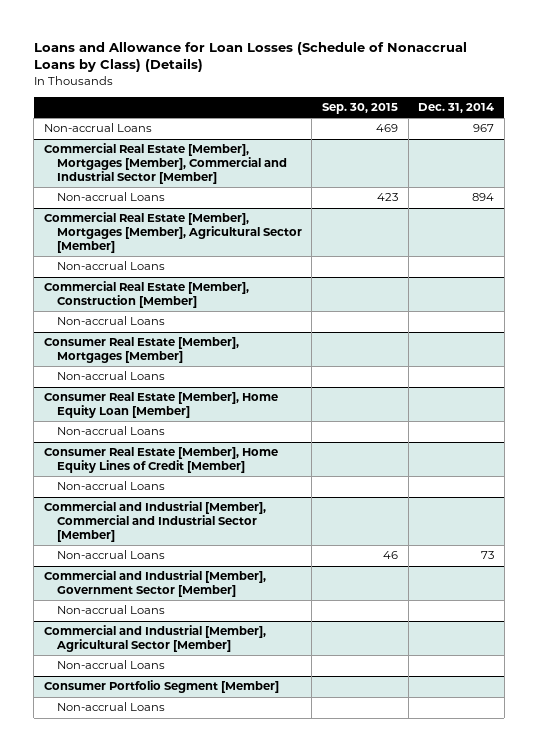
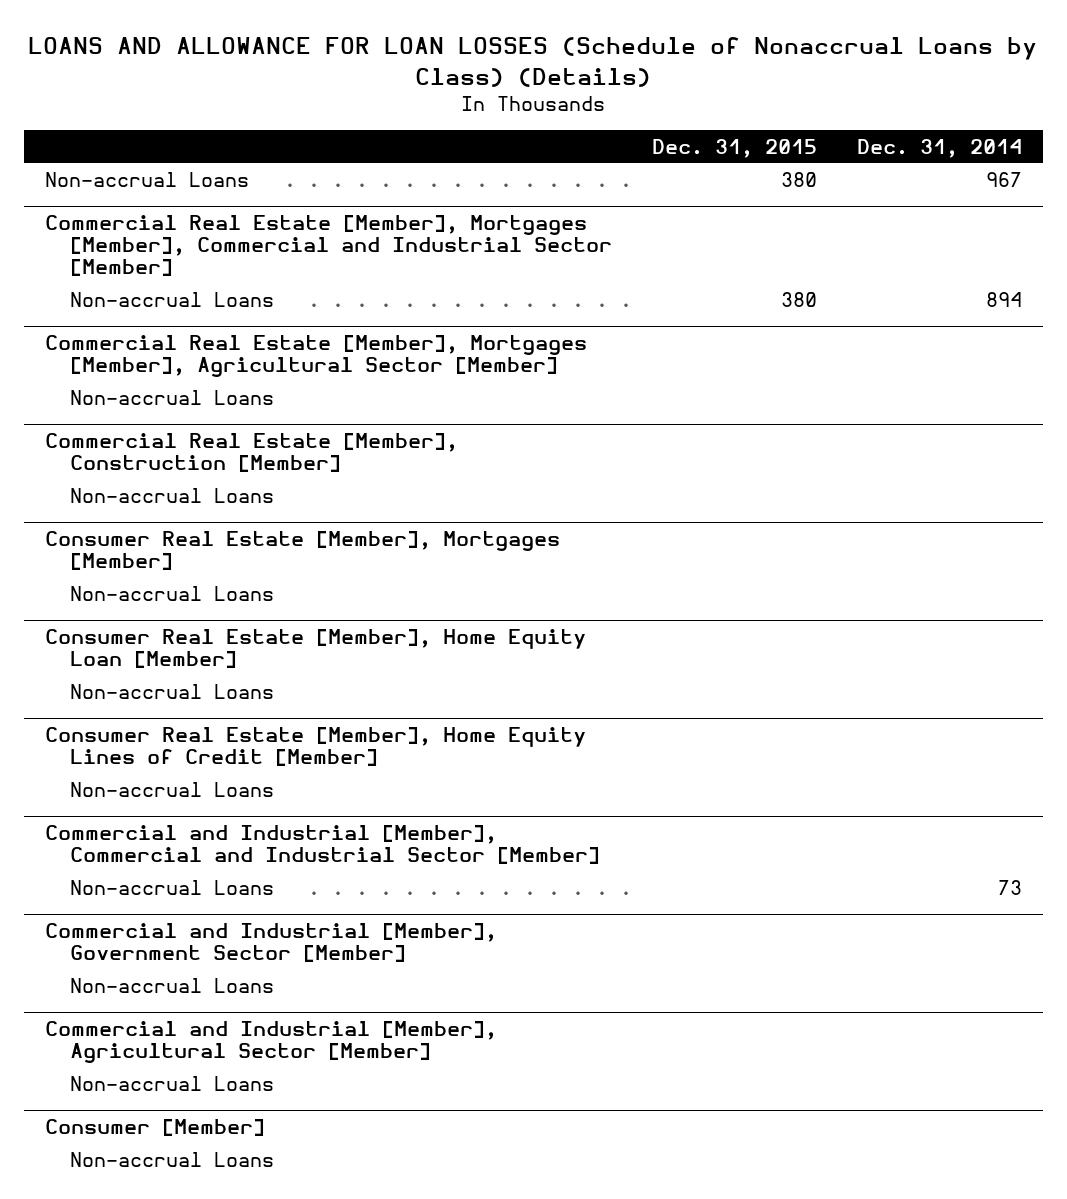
[33,41,467,73] Loans and Allowance for Loan Losses (Schedule of Nonaccrual Loans by Class) (Details) -> [28,37,1038,87] LOANS AND ALLOWANCE FOR LOAN LOSSES (Schedule of Nonaccrual Loans by Class) (Details)
[321,102,398,114] Sep. 30, 2015 -> none
none -> [652,138,818,158] Dec. 31, 2015
[43,680,279,694] Consumer Portfolio Segment [Member] -> [44,1118,265,1136] Consumer [Member]

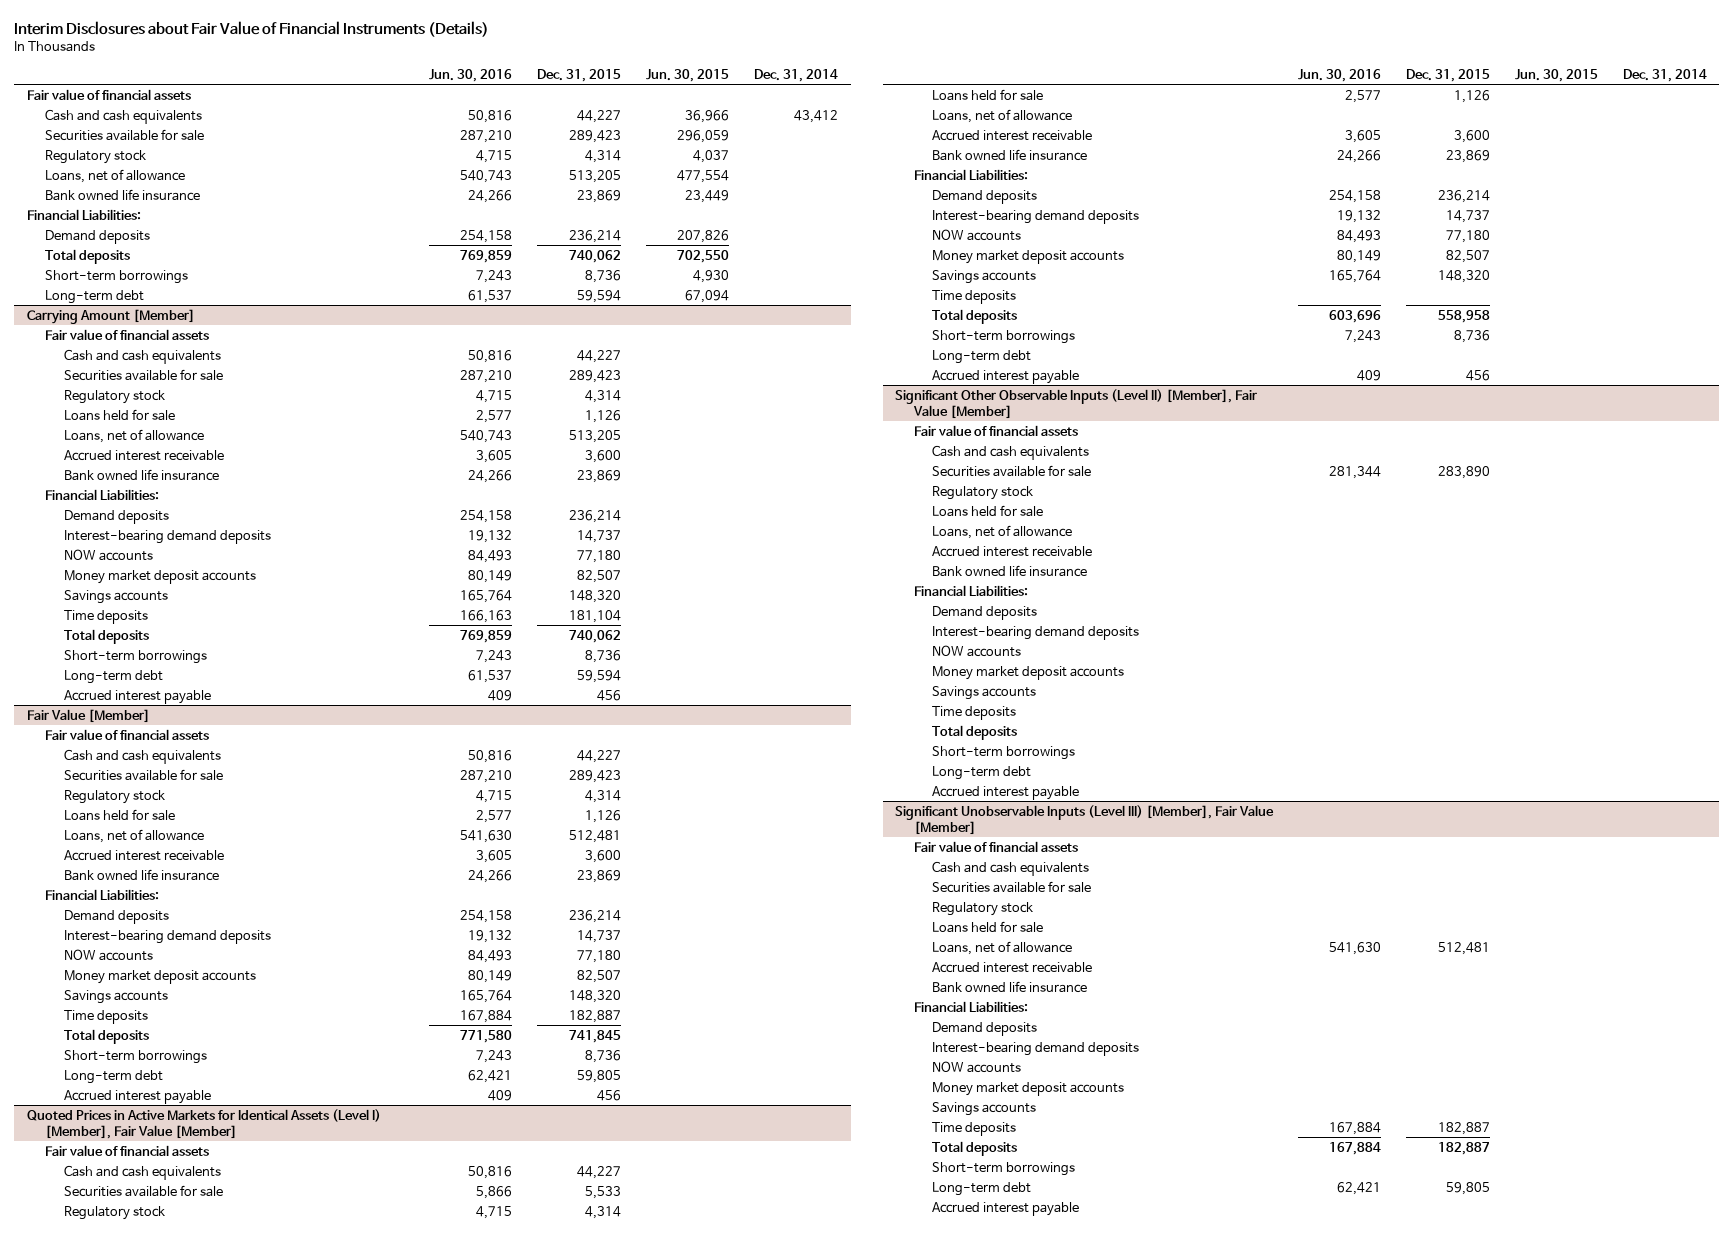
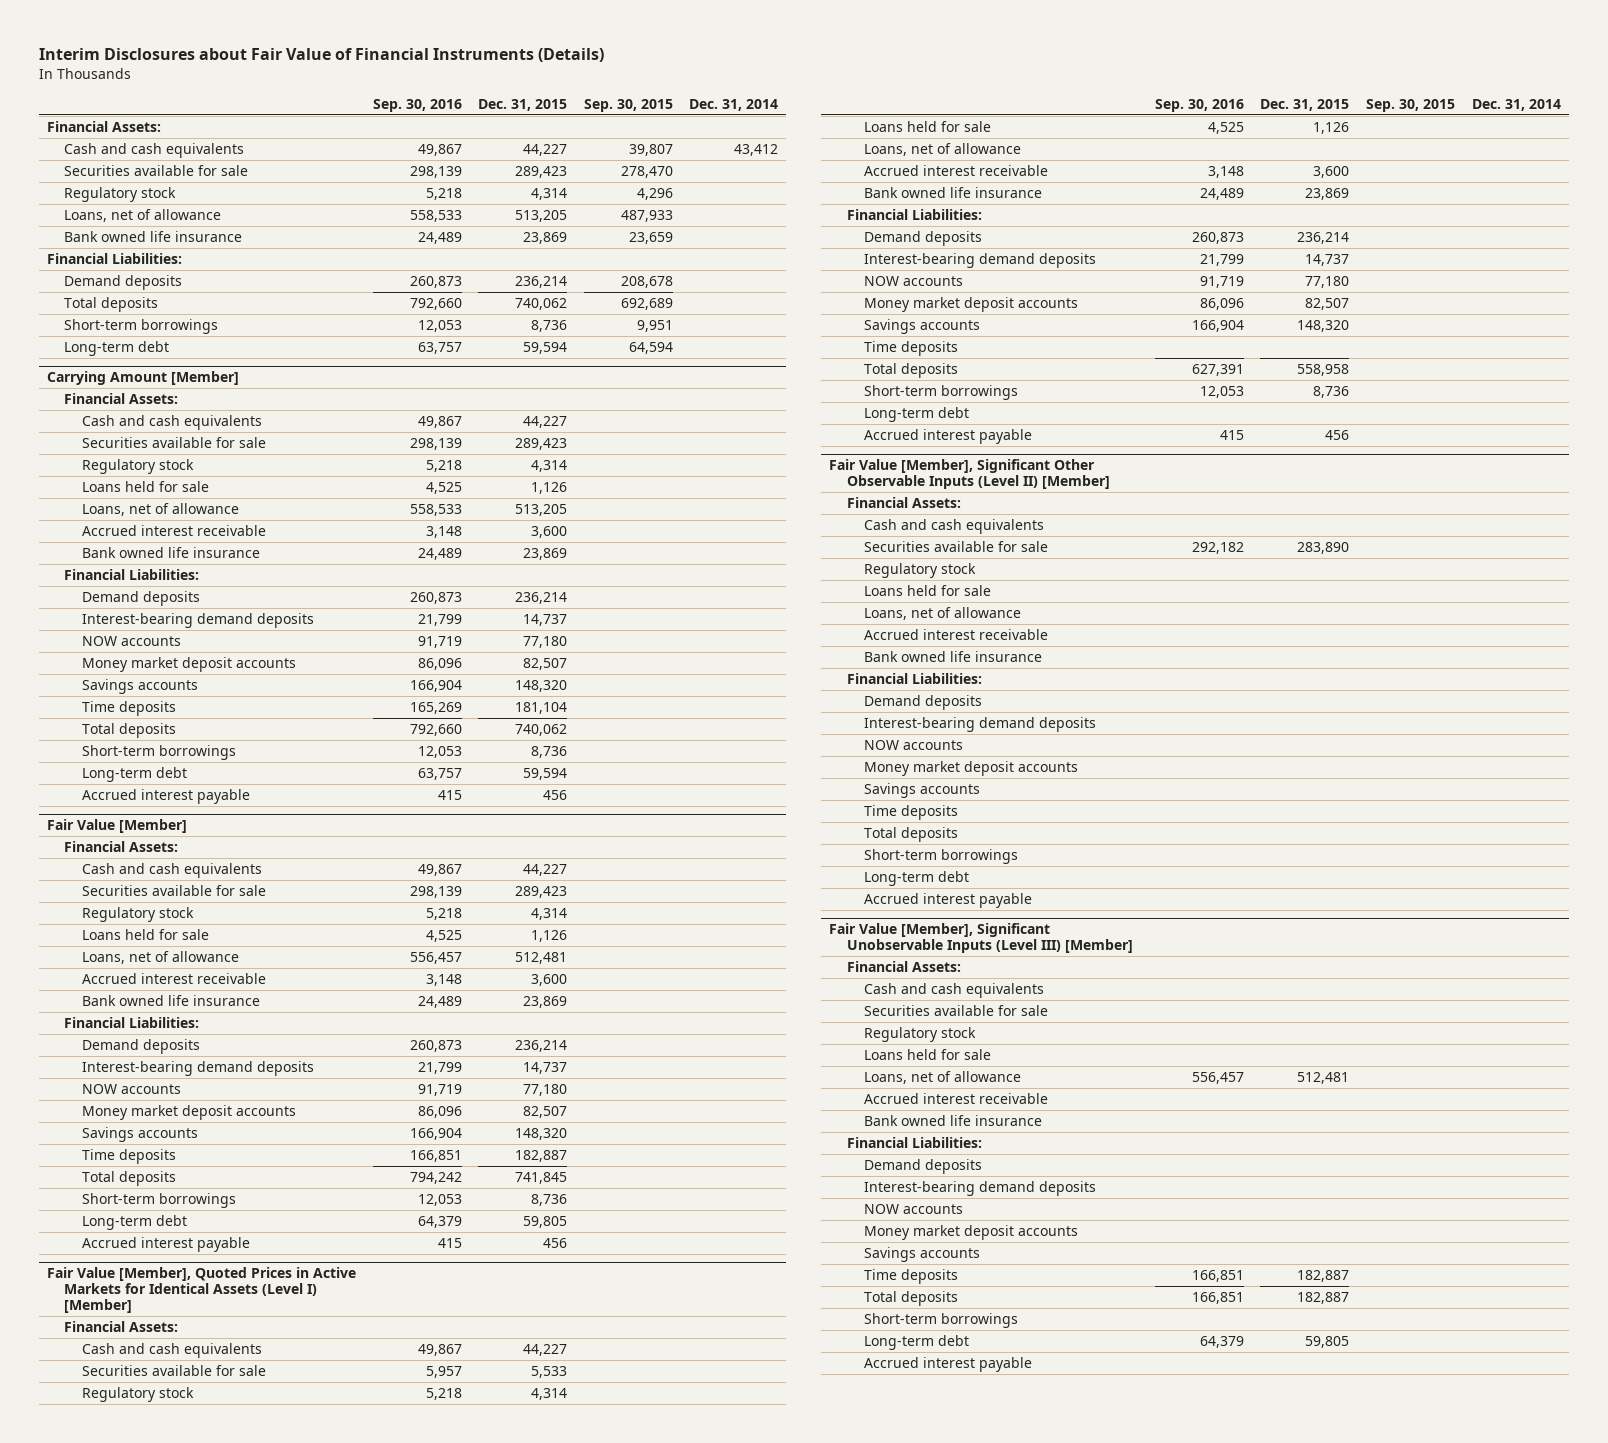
[429,68,513,82] Jun. 30, 2016 -> none
[646,68,730,82] Jun. 30, 2015 -> none
none -> [372,98,462,112] Sep. 30, 2016
none -> [583,98,673,112] Sep. 30, 2015
[26,88,191,100] Fair value of financial assets -> [47,120,162,132] Financial Assets:
[45,328,210,340] Fair value of financial assets -> [64,392,179,404] Financial Assets:
[45,728,210,740] Fair value of financial assets -> [64,840,179,852] Financial Assets:
[26,1108,381,1140] Quoted Prices in Active Markets for Identical Assets (Level I) [Member], Fair Value [Member] -> [47,1266,357,1313] Fair Value [Member], Quoted Prices in Active Markets for Identical Assets (Level I) [Member]
[45,1144,210,1156] Fair value of financial assets -> [64,1320,179,1332] Financial Assets:
[895,388,1258,420] Significant Other Observable Inputs (Level II) [Member], Fair Value [Member] -> [829,458,1110,489] Fair Value [Member], Significant Other Observable Inputs (Level II) [Member]
[913,424,1078,436] Fair value of financial assets -> [846,496,961,508] Financial Assets:
[895,804,1275,836] Significant Unobservable Inputs (Level III) [Member], Fair Value [Member] -> [829,922,1133,953] Fair Value [Member], Significant Unobservable Inputs (Level III) [Member]
[913,840,1078,852] Fair value of financial assets -> [846,960,961,972] Financial Assets:

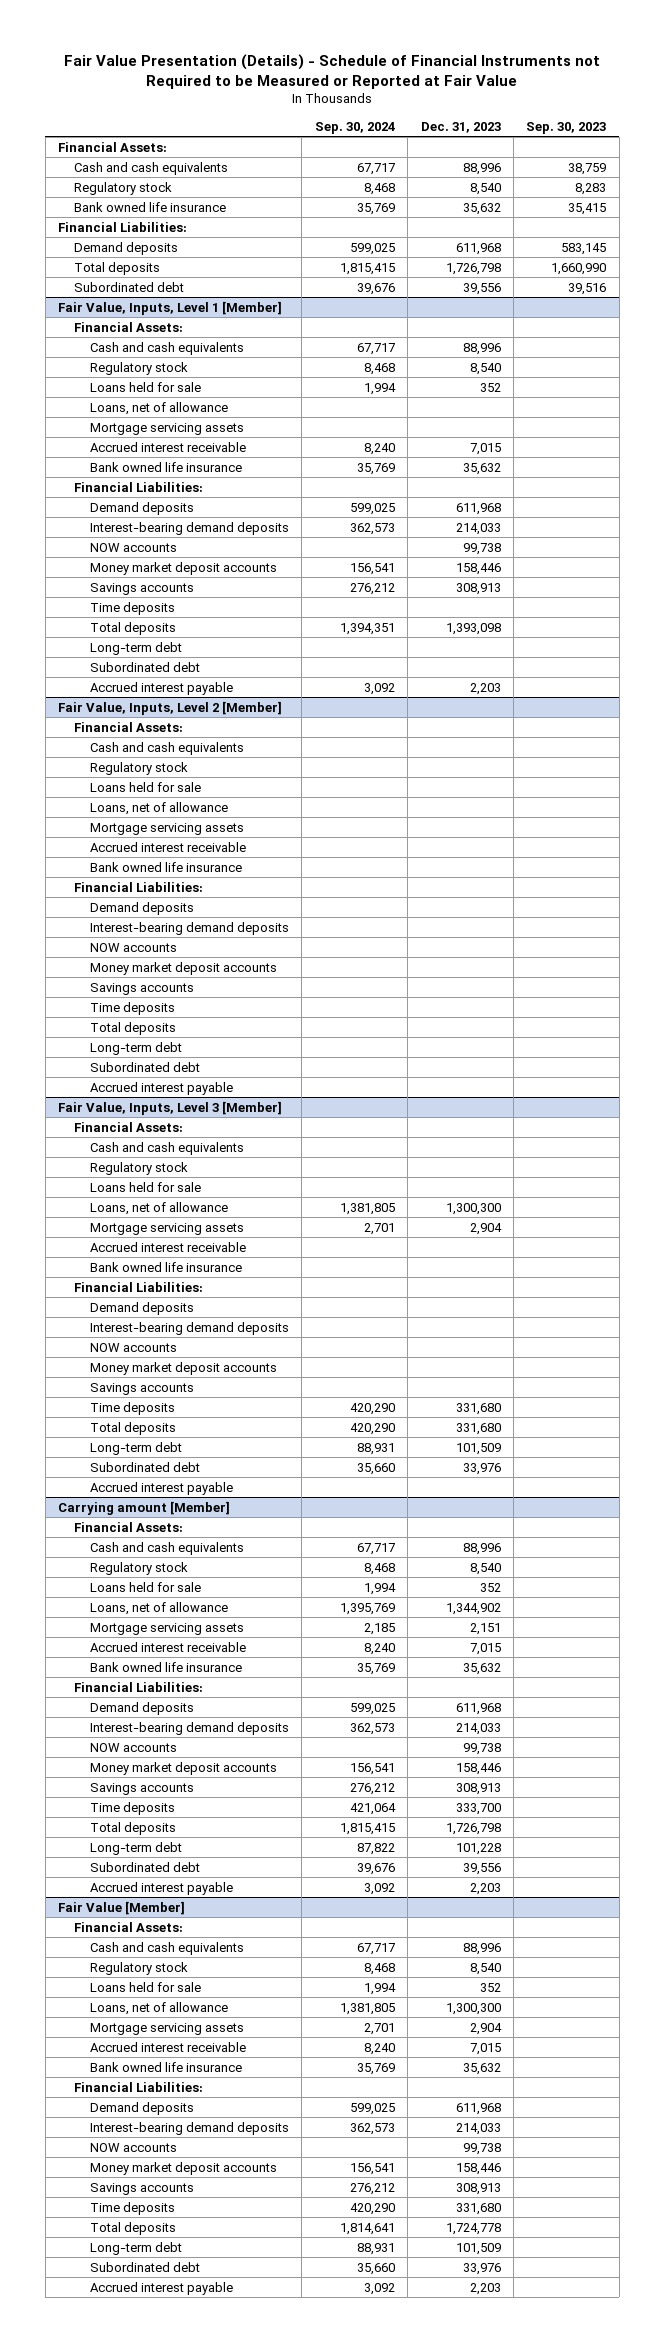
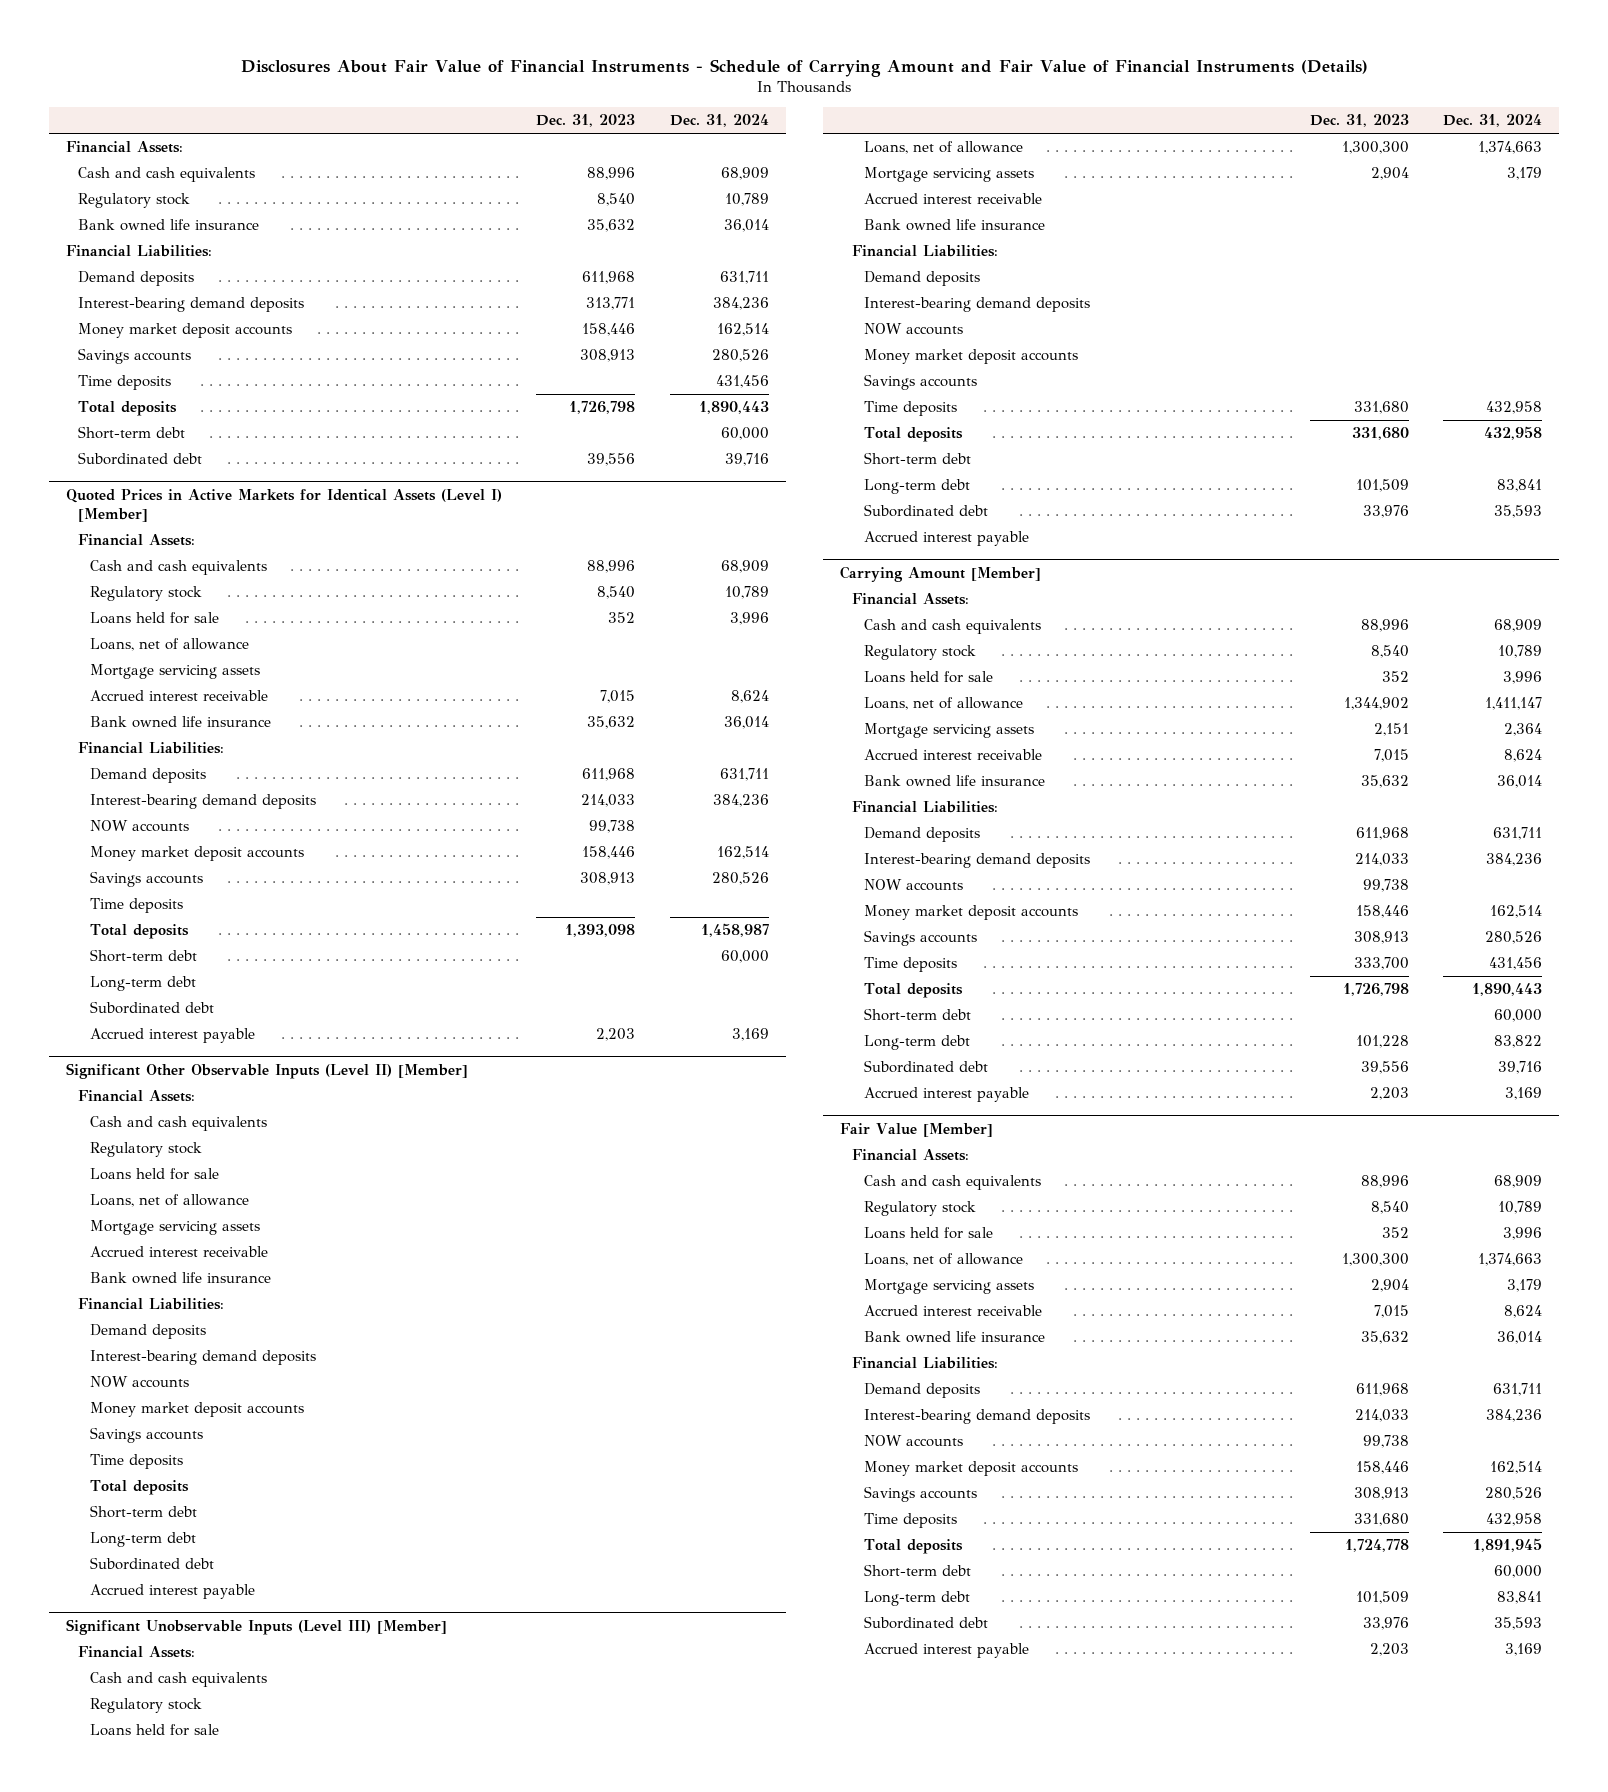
[64,53,601,89] Fair Value Presentation (Details) - Schedule of Financial Instruments not Required to be Measured or Reported at Fair Value -> [241,58,1369,77] Disclosures About Fair Value of Financial Instruments - Schedule of Carrying Amount and Fair Value of Financial Instruments (Details)
[314,121,395,134] Sep. 30, 2024 -> none
[526,121,607,134] Sep. 30, 2023 -> none
none -> [669,114,769,128] Dec. 31, 2024
none -> [78,297,305,313] Interest-bearing demand deposits
none -> [78,323,293,339] Money market deposit accounts
none -> [78,348,192,365] Savings accounts
none -> [78,375,172,391] Time deposits
none -> [78,426,186,440] Short-term debt
[58,300,283,315] Fair Value, Inputs, Level 1 [Member] -> [66,488,503,522] Quoted Prices in Active Markets for Identical Assets (Level I) [Member]
none -> [90,949,198,963] Short-term debt
[58,700,283,715] Fair Value, Inputs, Level 2 [Member] -> [66,1062,469,1079] Significant Other Observable Inputs (Level II) [Member]
none -> [90,1505,198,1519] Short-term debt
[58,1100,283,1115] Fair Value, Inputs, Level 3 [Member] -> [66,1618,448,1635] Significant Unobservable Inputs (Level III) [Member]
none -> [864,452,972,466] Short-term debt
[58,1500,231,1515] Carrying amount [Member] -> [839,565,1041,582] Carrying Amount [Member]
none -> [864,1008,972,1022] Short-term debt
none -> [864,1564,972,1578] Short-term debt

